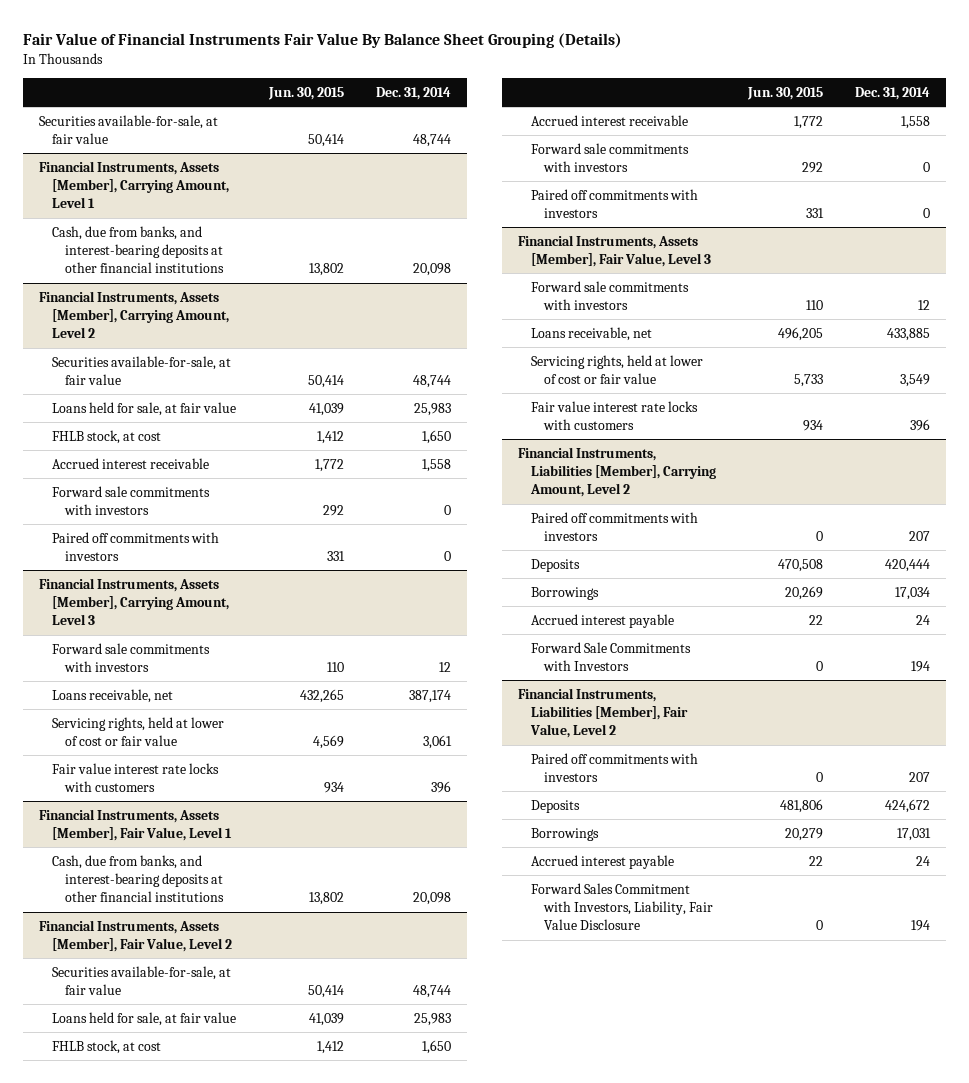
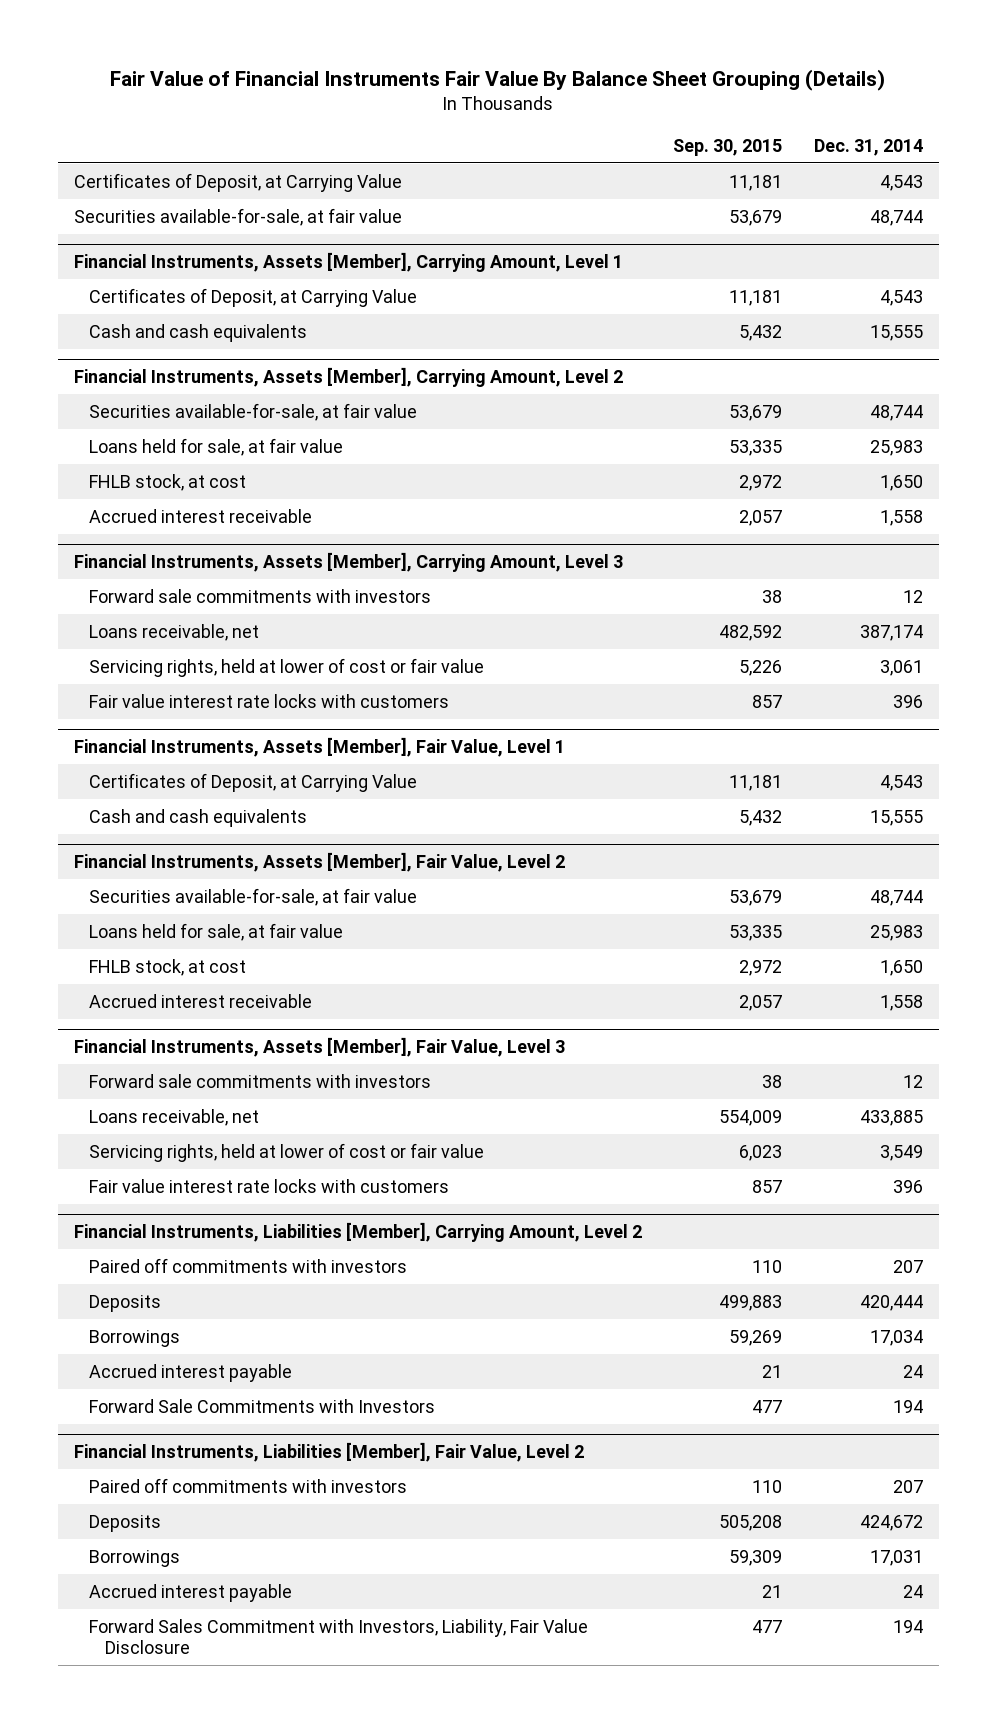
[267,86,344,100] Jun. 30, 2015 -> none
none -> [673,139,783,157] Sep. 30, 2015
none -> [73,172,402,192] Certificates of Deposit, at Carrying Value
[51,225,224,274] Cash, due from banks, and interest-bearing deposits at other financial institutions -> none
none -> [89,287,418,307] Certificates of Deposit, at Carrying Value
none -> [89,323,308,342] Cash and cash equivalents
[51,485,210,516] Forward sale commitments with investors -> none
[51,531,219,562] Paired off commitments with investors -> none
[51,854,224,903] Cash, due from banks, and interest-bearing deposits at other financial institutions -> none
none -> [89,772,418,792] Certificates of Deposit, at Carrying Value
none -> [89,808,308,827] Cash and cash equivalents
[530,142,689,173] Forward sale commitments with investors -> none
[530,188,698,219] Paired off commitments with investors -> none

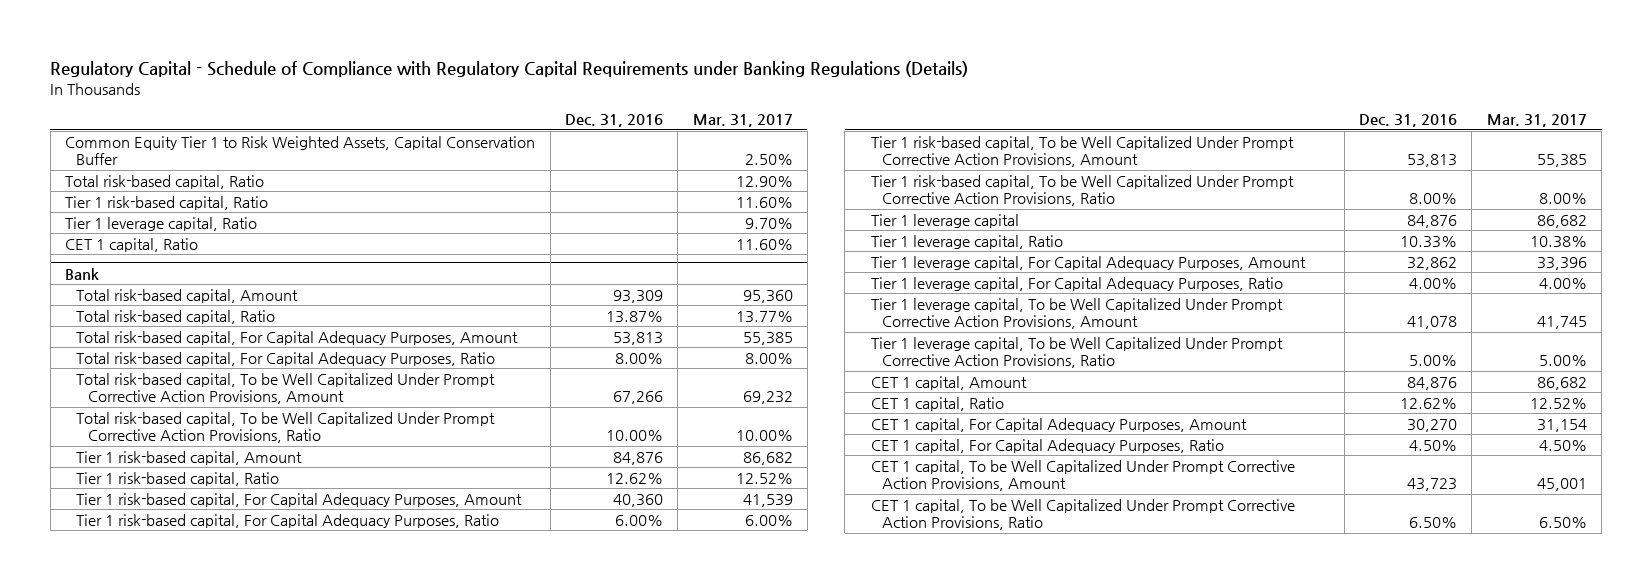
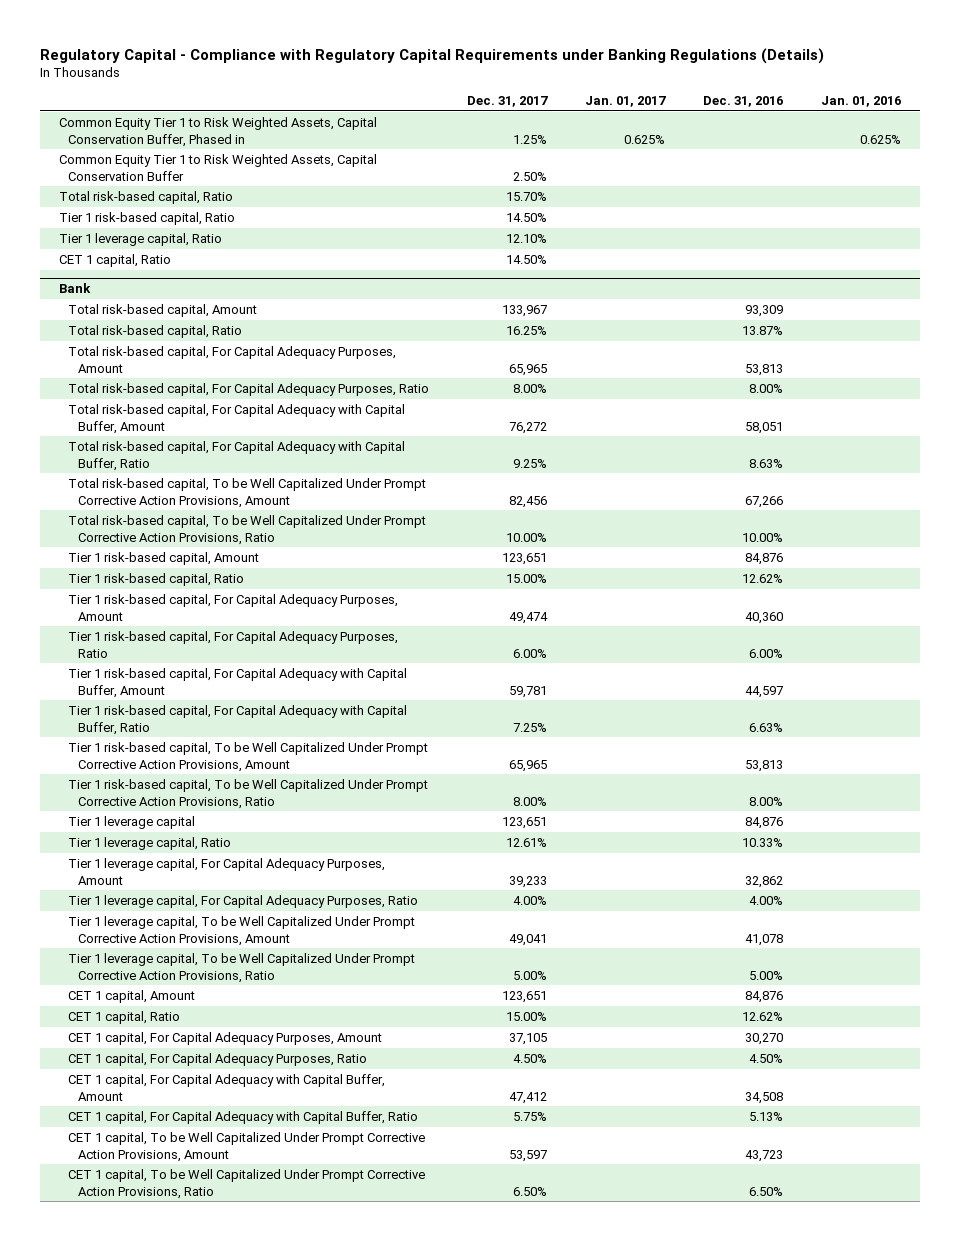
[50,60,969,77] Regulatory Capital - Schedule of Compliance with Regulatory Capital Requirements under Banking Regulations (Details) -> [39,47,824,64] Regulatory Capital - Compliance with Regulatory Capital Requirements under Banking Regulations (Details)
[692,114,793,128] Mar. 31, 2017 -> none
none -> [467,95,549,107] Dec. 31, 2017
none -> [585,95,667,107] Jan. 01, 2017
none -> [821,95,902,107] Jan. 01, 2016
none -> [58,117,377,147] Common Equity Tier 1 to Risk Weighted Assets, Capital Conservation Buffer, Phased in
none -> [68,404,406,434] Total risk-based capital, For Capital Adequacy with Capital Buffer, Amount
none -> [68,441,406,471] Total risk-based capital, For Capital Adequacy with Capital Buffer, Ratio
none -> [68,668,408,698] Tier 1 risk-based capital, For Capital Adequacy with Capital Buffer, Amount
none -> [68,705,408,735] Tier 1 risk-based capital, For Capital Adequacy with Capital Buffer, Ratio
none -> [68,1074,386,1101] CET 1 capital, For Capital Adequacy with Capital Buffer, Amount
none -> [68,1111,419,1125] CET 1 capital, For Capital Adequacy with Capital Buffer, Ratio

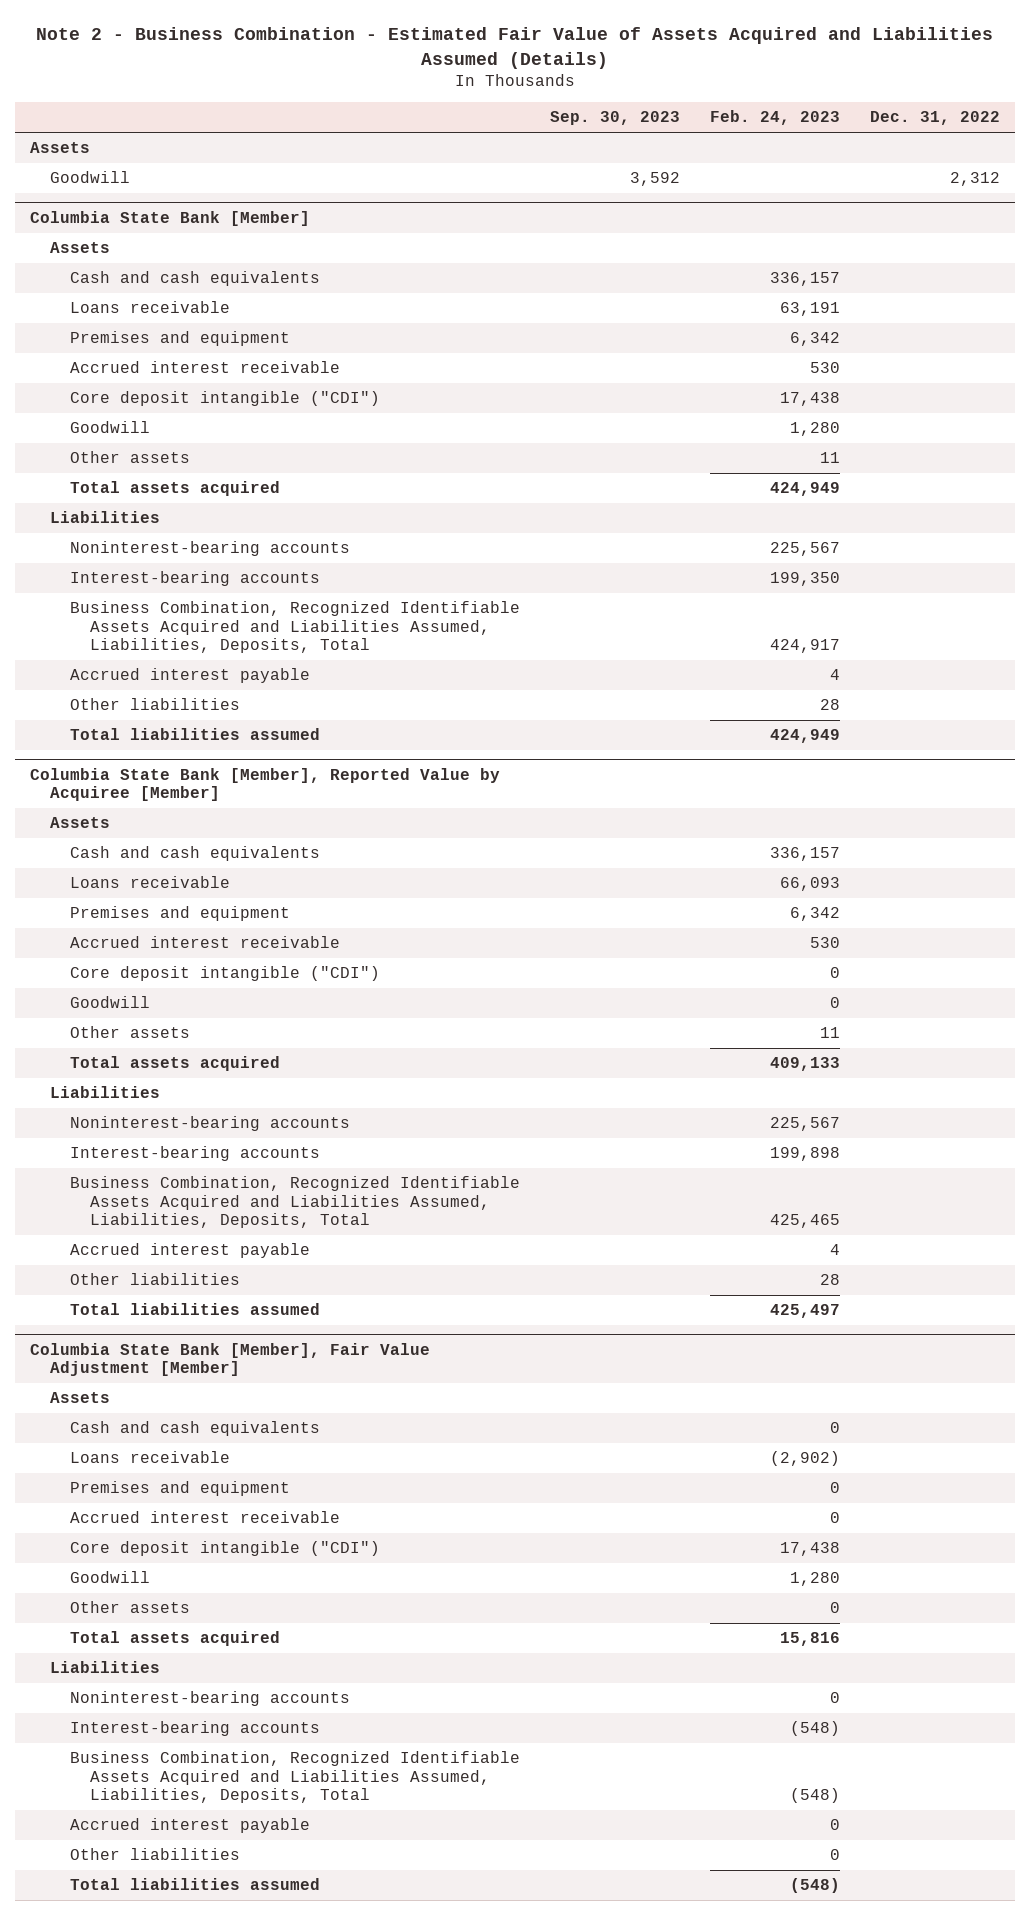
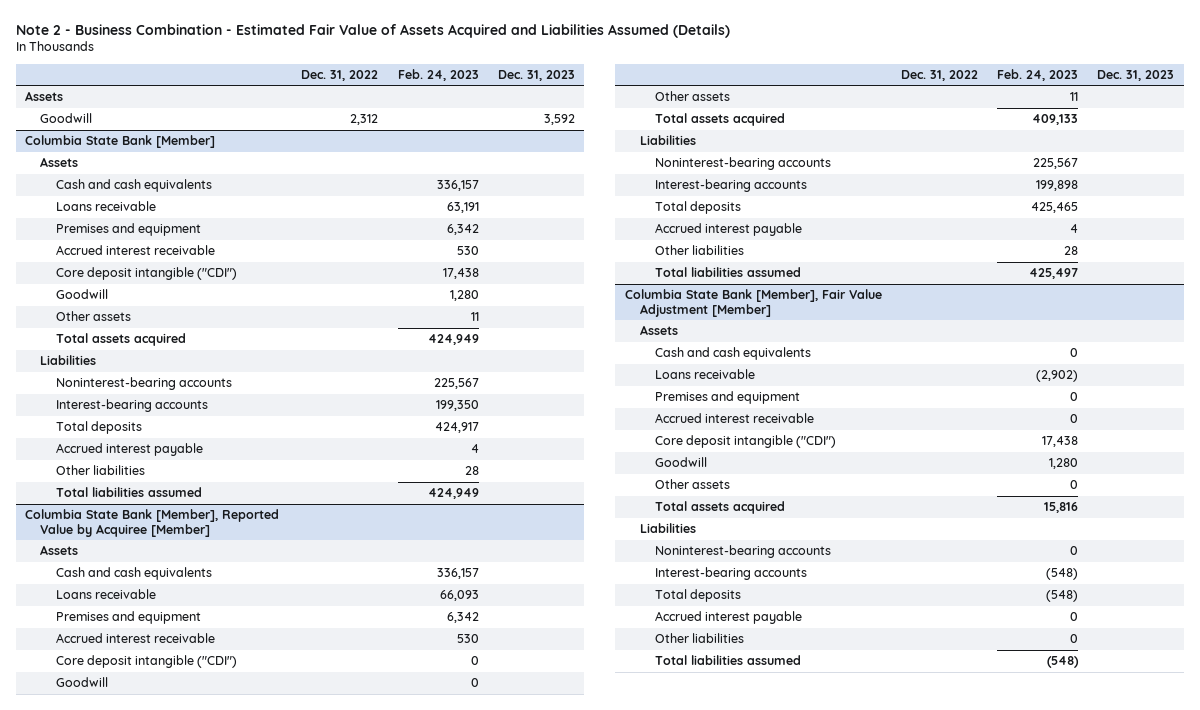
[550,111,681,126] Sep. 30, 2023 -> none
none -> [497,70,575,82] Dec. 31, 2023
[70,601,521,654] Business Combination, Recognized Identifiable Assets Acquired and Liabilities Assumed, Liabilities, Deposits, Total -> [55,421,142,435] Total deposits
[70,1176,521,1229] Business Combination, Recognized Identifiable Assets Acquired and Liabilities Assumed, Liabilities, Deposits, Total -> [655,201,742,215] Total deposits
[70,1751,521,1804] Business Combination, Recognized Identifiable Assets Acquired and Liabilities Assumed, Liabilities, Deposits, Total -> [655,589,742,603] Total deposits

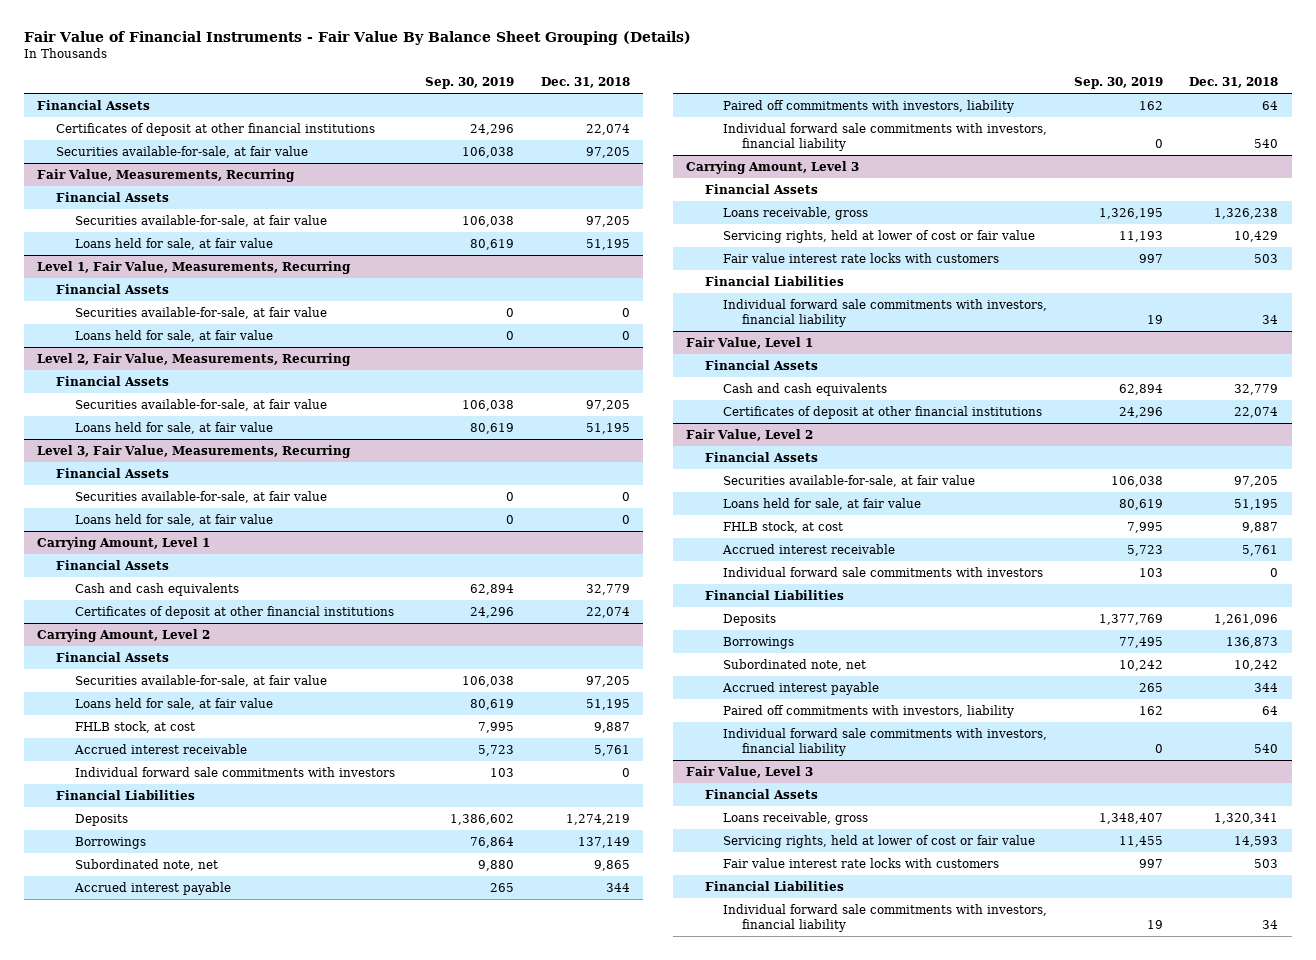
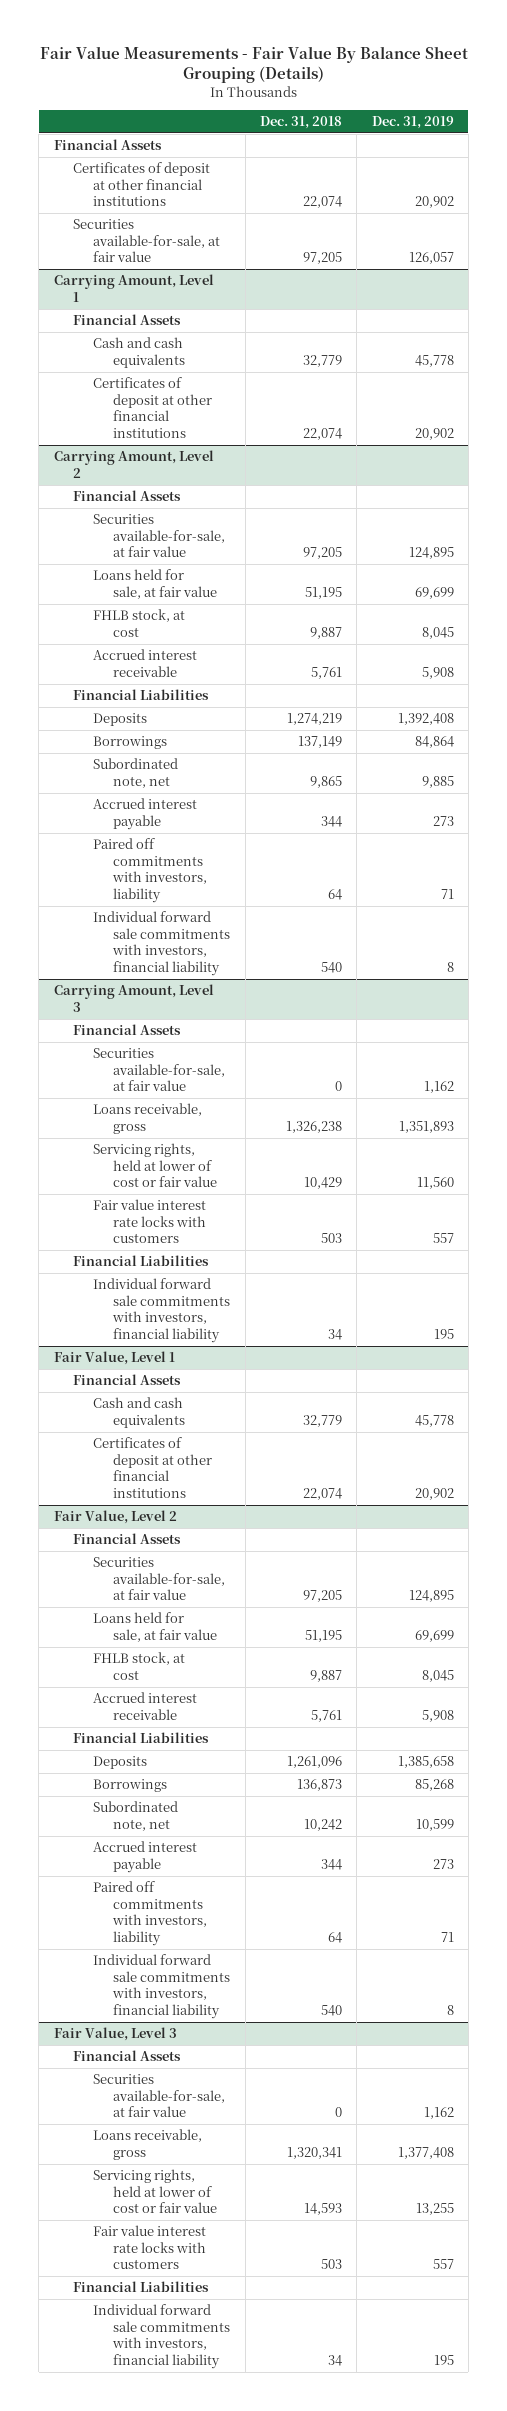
[24,31,692,46] Fair Value of Financial Instruments - Fair Value By Balance Sheet Grouping (Details) -> [39,45,468,84] Fair Value Measurements - Fair Value By Balance Sheet Grouping (Details)
[425,76,515,89] Sep. 30, 2019 -> none
none -> [371,115,454,129] Dec. 31, 2019
[37,168,296,182] Fair Value, Measurements, Recurring -> none
[56,191,170,202] Financial Assets -> none
[74,214,327,227] Securities available-for-sale, at fair value -> none
[74,237,273,250] Loans held for sale, at fair value -> none
[37,260,352,274] Level 1, Fair Value, Measurements, Recurring -> none
[56,283,170,294] Financial Assets -> none
[74,306,327,319] Securities available-for-sale, at fair value -> none
[74,329,273,342] Loans held for sale, at fair value -> none
[37,352,352,366] Level 2, Fair Value, Measurements, Recurring -> none
[56,375,170,386] Financial Assets -> none
[74,398,327,411] Securities available-for-sale, at fair value -> none
[74,421,273,434] Loans held for sale, at fair value -> none
[37,444,352,458] Level 3, Fair Value, Measurements, Recurring -> none
[56,467,170,478] Financial Assets -> none
[74,490,327,503] Securities available-for-sale, at fair value -> none
[74,513,273,526] Loans held for sale, at fair value -> none
[74,766,395,777] Individual forward sale commitments with investors -> none
none -> [93,1048,226,1092] Securities available-for-sale, at fair value
[723,566,1044,577] Individual forward sale commitments with investors -> none
none -> [93,2074,226,2118] Securities available-for-sale, at fair value

